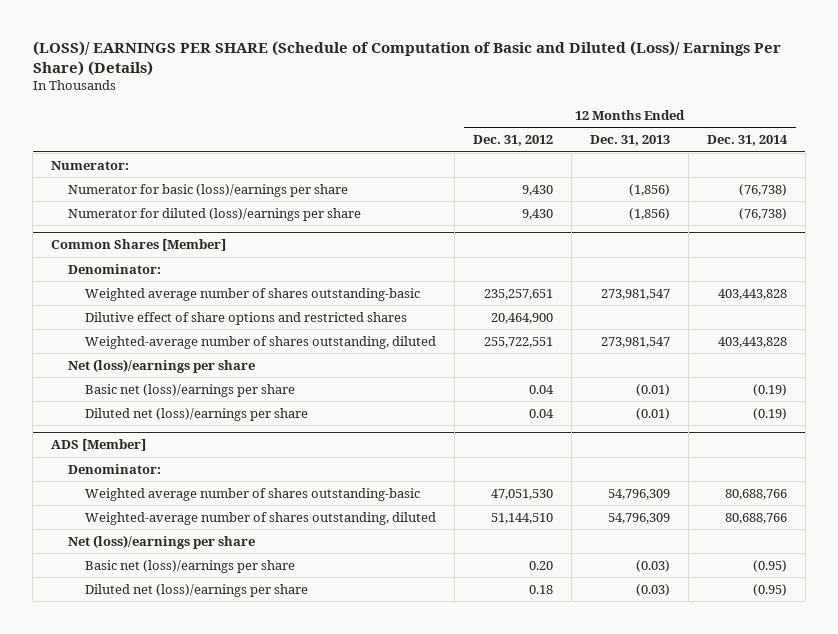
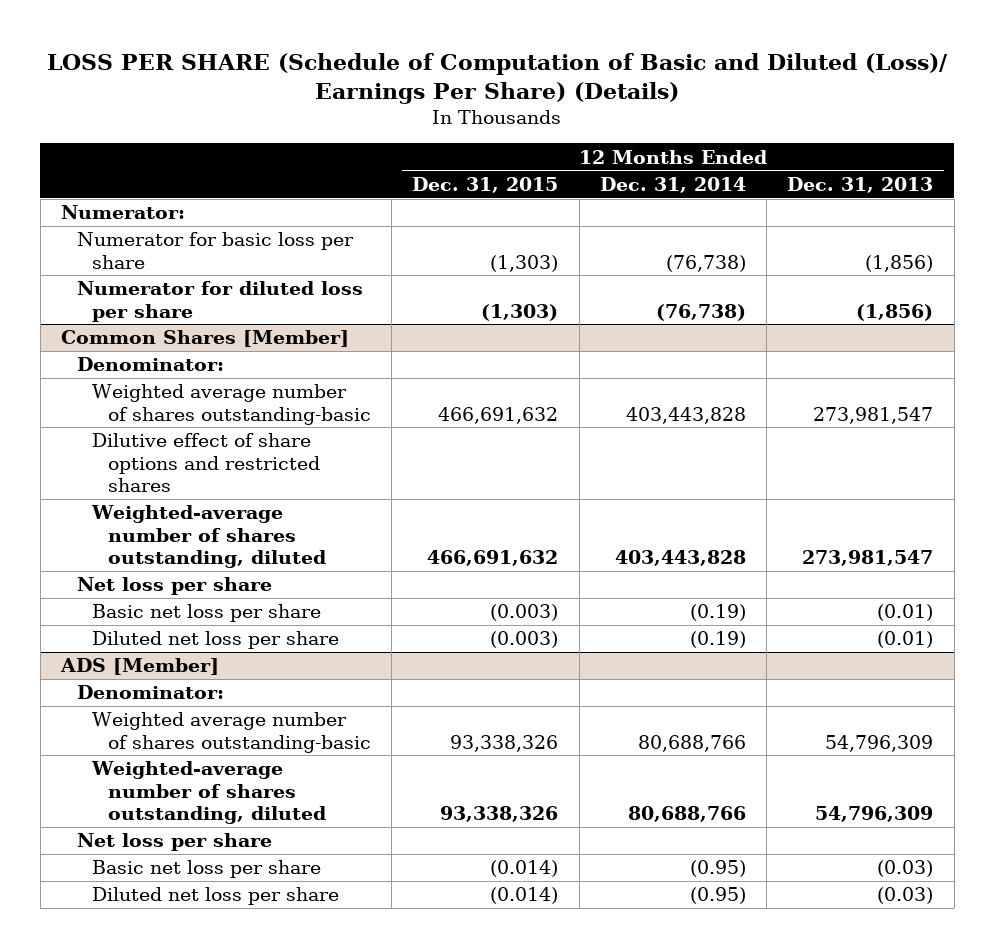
[32,40,781,76] (LOSS)/ EARNINGS PER SHARE (Schedule of Computation of Basic and Diluted (Loss)/ Earnings Per Share) (Details) -> [47,52,949,104] LOSS PER SHARE (Schedule of Computation of Basic and Diluted (Loss)/ Earnings Per Share) (Details)
[472,135,553,147] Dec. 31, 2012 -> none
none -> [412,177,559,194] Dec. 31, 2015
[68,183,349,197] Numerator for basic (loss)/earnings per share -> [76,232,354,269] Numerator for basic loss per share
[68,207,362,221] Numerator for diluted (loss)/earnings per share -> [76,281,363,322] Numerator for diluted loss per share
[68,358,256,373] Net (loss)/earnings per share -> [76,577,272,596] Net loss per share
[84,383,295,397] Basic net (loss)/earnings per share -> [92,604,322,623] Basic net loss per share
[84,407,308,421] Diluted net (loss)/earnings per share -> [92,631,340,650] Diluted net loss per share
[68,534,256,549] Net (loss)/earnings per share -> [76,833,272,852] Net loss per share
[84,559,295,573] Basic net (loss)/earnings per share -> [92,860,322,879] Basic net loss per share
[84,583,308,597] Diluted net (loss)/earnings per share -> [92,887,340,906] Diluted net loss per share

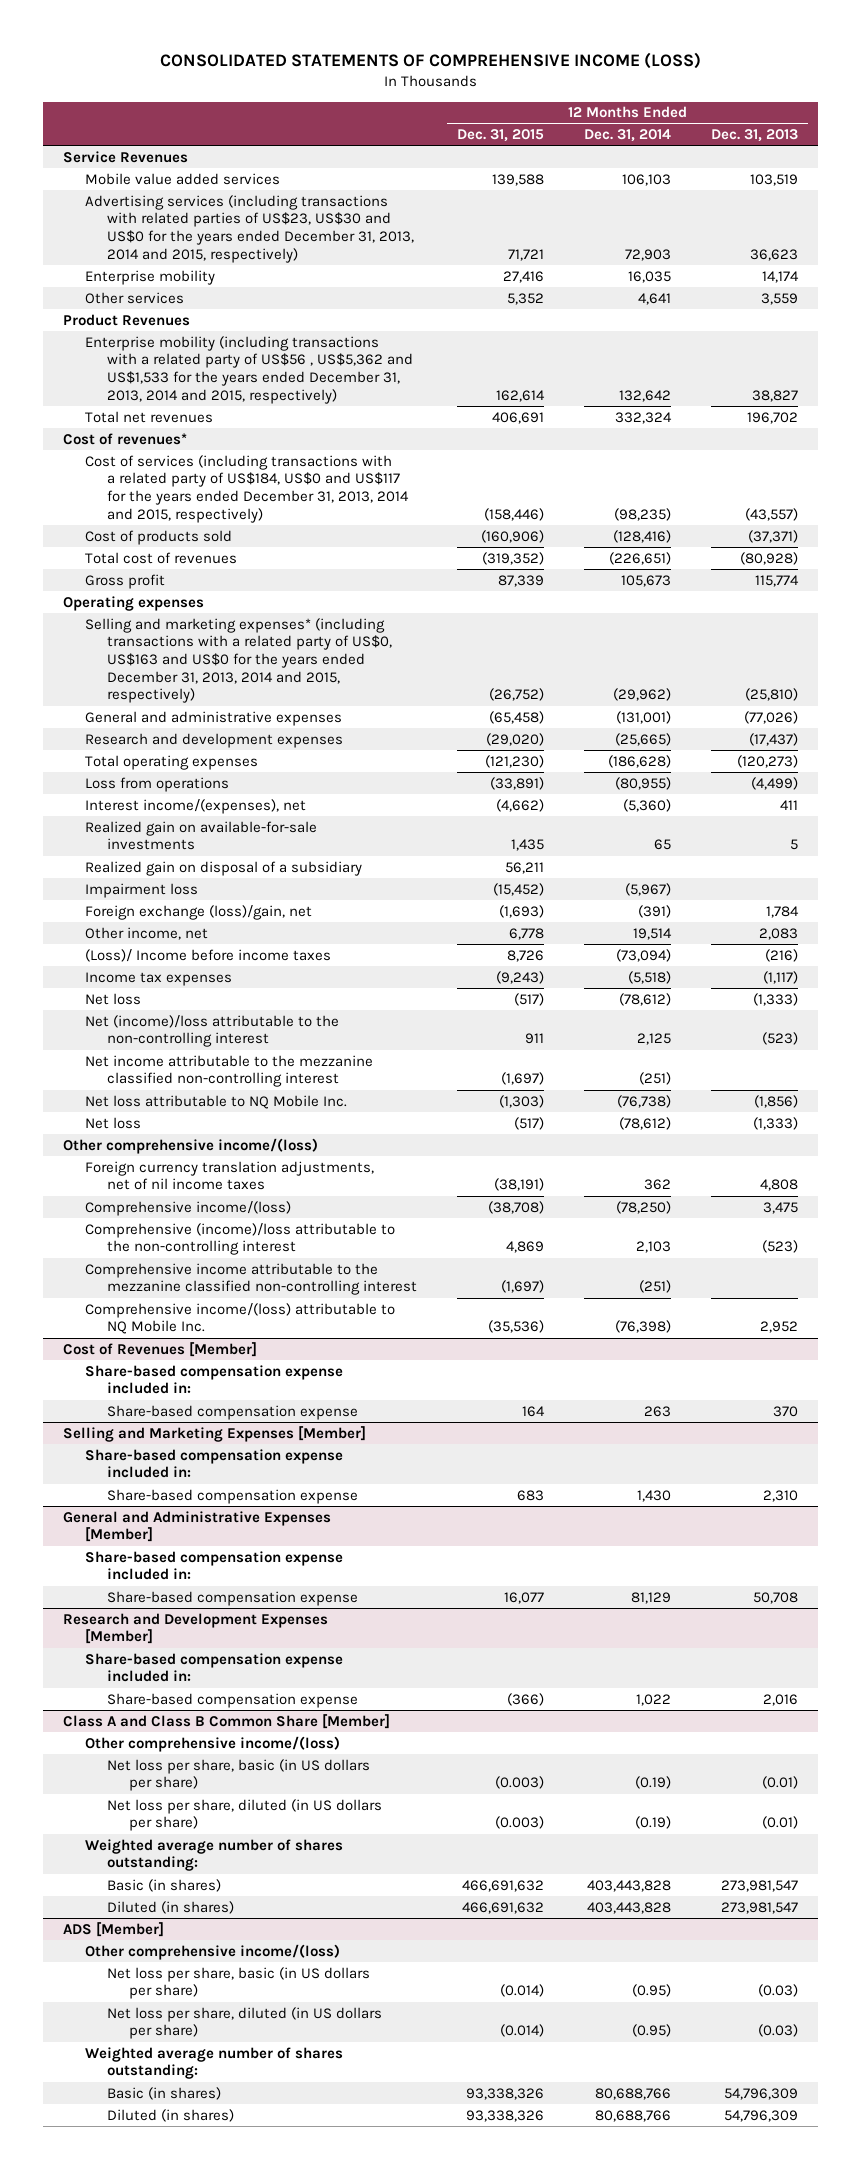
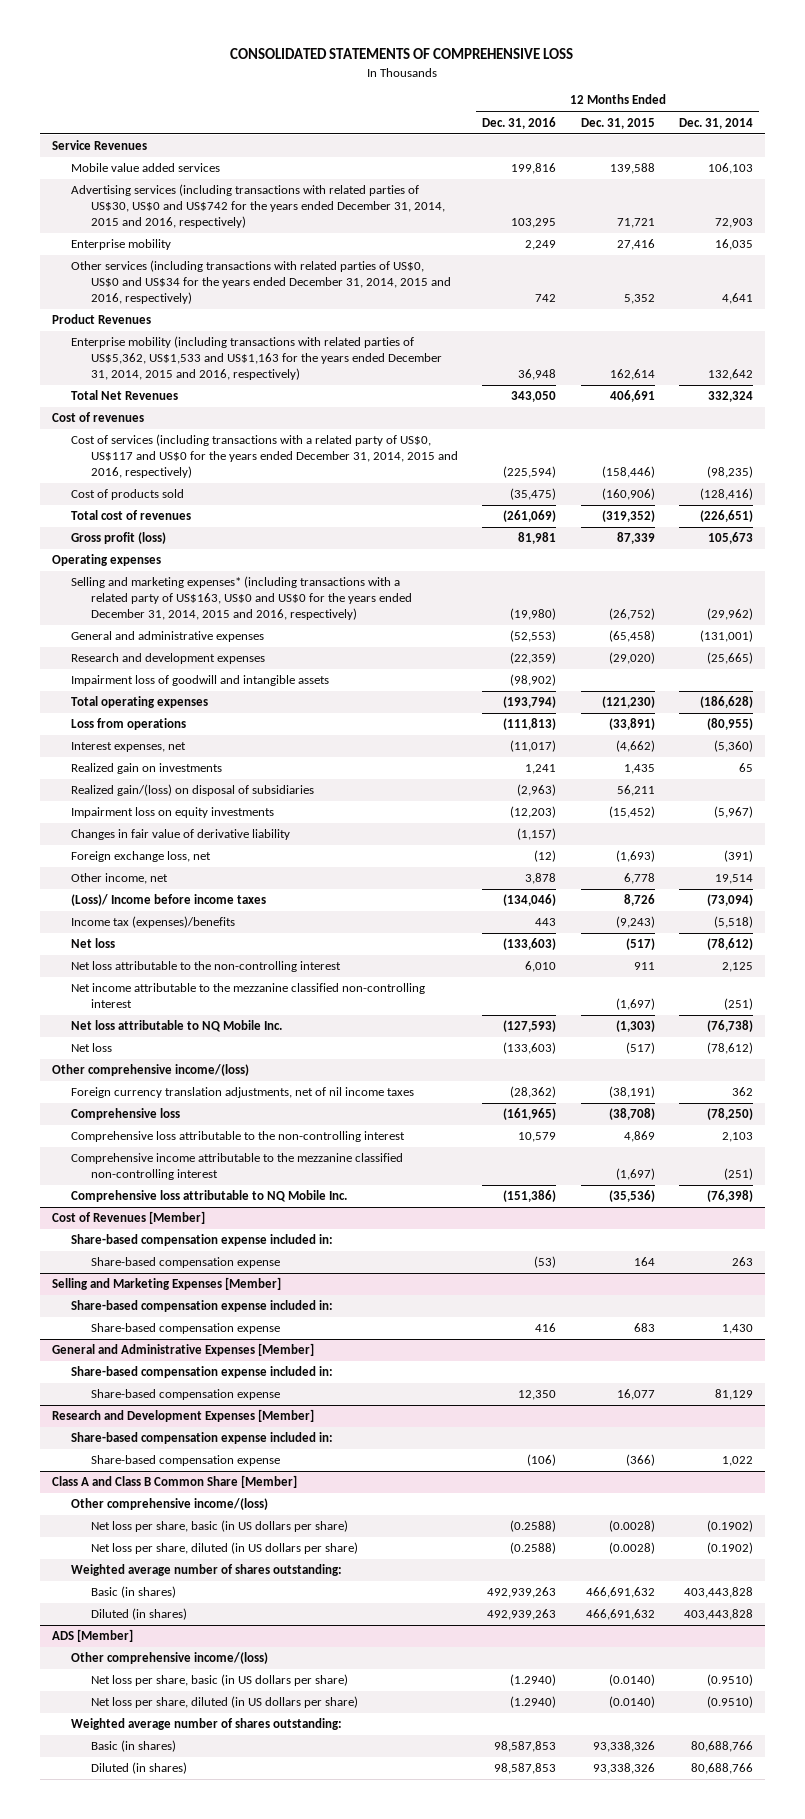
[159,52,701,70] CONSOLIDATED STATEMENTS OF COMPREHENSIVE INCOME (LOSS) -> [230,48,574,60] CONSOLIDATED STATEMENTS OF COMPREHENSIVE LOSS
[711,129,799,143] Dec. 31, 2013 -> none
none -> [482,116,557,129] Dec. 31, 2016
[84,194,414,263] Advertising services (including transactions with related parties of US$23, US$30 and US$0 for the years ended December 31, 2013, 2014 and 2015, respectively) -> [71,184,446,228] Advertising services (including transactions with related parties of US$30, US$0 and US$742 for the years ended December 31, 2014, 2015 and 2016, respectively)
[84,291,184,304] Other services -> [71,260,452,304] Other services (including transactions with related parties of US$0, US$0 and US$34 for the years ended December 31, 2014, 2015 and 2016, respectively)
[84,335,413,404] Enterprise mobility (including transactions with a related party of US$56 , US$5,362 and US$1,533 for the years ended December 31, 2013, 2014 and 2015, respectively) -> [71,336,443,380] Enterprise mobility (including transactions with related parties of US$5,362, US$1,533 and US$1,163 for the years ended December 31, 2014, 2015 and 2016, respectively)
[84,410,213,423] Total net revenues -> [71,390,179,401] Total Net Revenues
[62,432,187,445] Cost of revenues* -> [51,412,144,423] Cost of revenues
[84,454,409,523] Cost of services (including transactions with a related party of US$184, US$0 and US$117 for the years ended December 31, 2013, 2014 and 2015, respectively) -> [71,434,459,478] Cost of services (including transactions with a related party of US$0, US$117 and US$0 for the years ended December 31, 2014, 2015 and 2016, respectively)
[84,573,165,589] Gross profit -> [71,532,167,545] Gross profit (loss)
[84,617,392,704] Selling and marketing expenses* (including transactions with a related party of US$0, US$163 and US$0 for the years ended December 31, 2013, 2014 and 2015, respectively) -> [71,576,413,620] Selling and marketing expenses* (including transactions with a related party of US$163, US$0 and US$0 for the years ended December 31, 2014, 2015 and 2016, respectively)
none -> [71,675,330,687] Impairment loss of goodwill and intangible assets
[84,798,306,814] Interest income/(expenses), net -> [71,742,187,753] Interest expenses, net
[84,820,317,851] Realized gain on available-for-sale investments -> [71,763,223,775] Realized gain on investments
[84,860,362,876] Realized gain on disposal of a subsidiary -> [71,784,315,797] Realized gain/(loss) on disposal of subsidiaries
[84,882,198,898] Impairment loss -> [71,807,275,819] Impairment loss on equity investments
none -> [71,829,291,841] Changes in fair value of derivative liability
[84,904,312,920] Foreign exchange (loss)/gain, net -> [71,851,212,863] Foreign exchange loss, net
[84,971,232,986] Income tax expenses -> [71,916,236,929] Income tax (expenses)/benefits
[84,1014,339,1048] Net (income)/loss attributable to the non-controlling interest -> [71,961,342,973] Net loss attributable to the non-controlling interest
[84,1200,291,1216] Comprehensive income/(loss) -> [71,1108,181,1121] Comprehensive loss
[84,1222,395,1256] Comprehensive (income)/loss attributable to the non-controlling interest -> [71,1131,406,1143] Comprehensive loss attributable to the non-controlling interest
[84,1302,395,1335] Comprehensive income/(loss) attributable to NQ Mobile Inc. -> [71,1190,348,1203] Comprehensive loss attributable to NQ Mobile Inc.
[494,1776,544,1790] (0.003) -> [608,1520,655,1533] (0.0028)
[635,1776,672,1790] (0.19) -> [707,1520,754,1533] (0.1902)
[494,1816,544,1830] (0.003) -> [608,1542,655,1555] (0.0028)
[635,1816,672,1830] (0.19) -> [707,1542,754,1555] (0.1902)
[499,1984,544,1998] (0.014) -> [608,1674,655,1687] (0.0140)
[632,1984,672,1998] (0.95) -> [707,1674,754,1687] (0.9510)
[499,2024,544,2038] (0.014) -> [608,1696,655,1709] (0.0140)
[632,2024,672,2038] (0.95) -> [707,1696,754,1709] (0.9510)

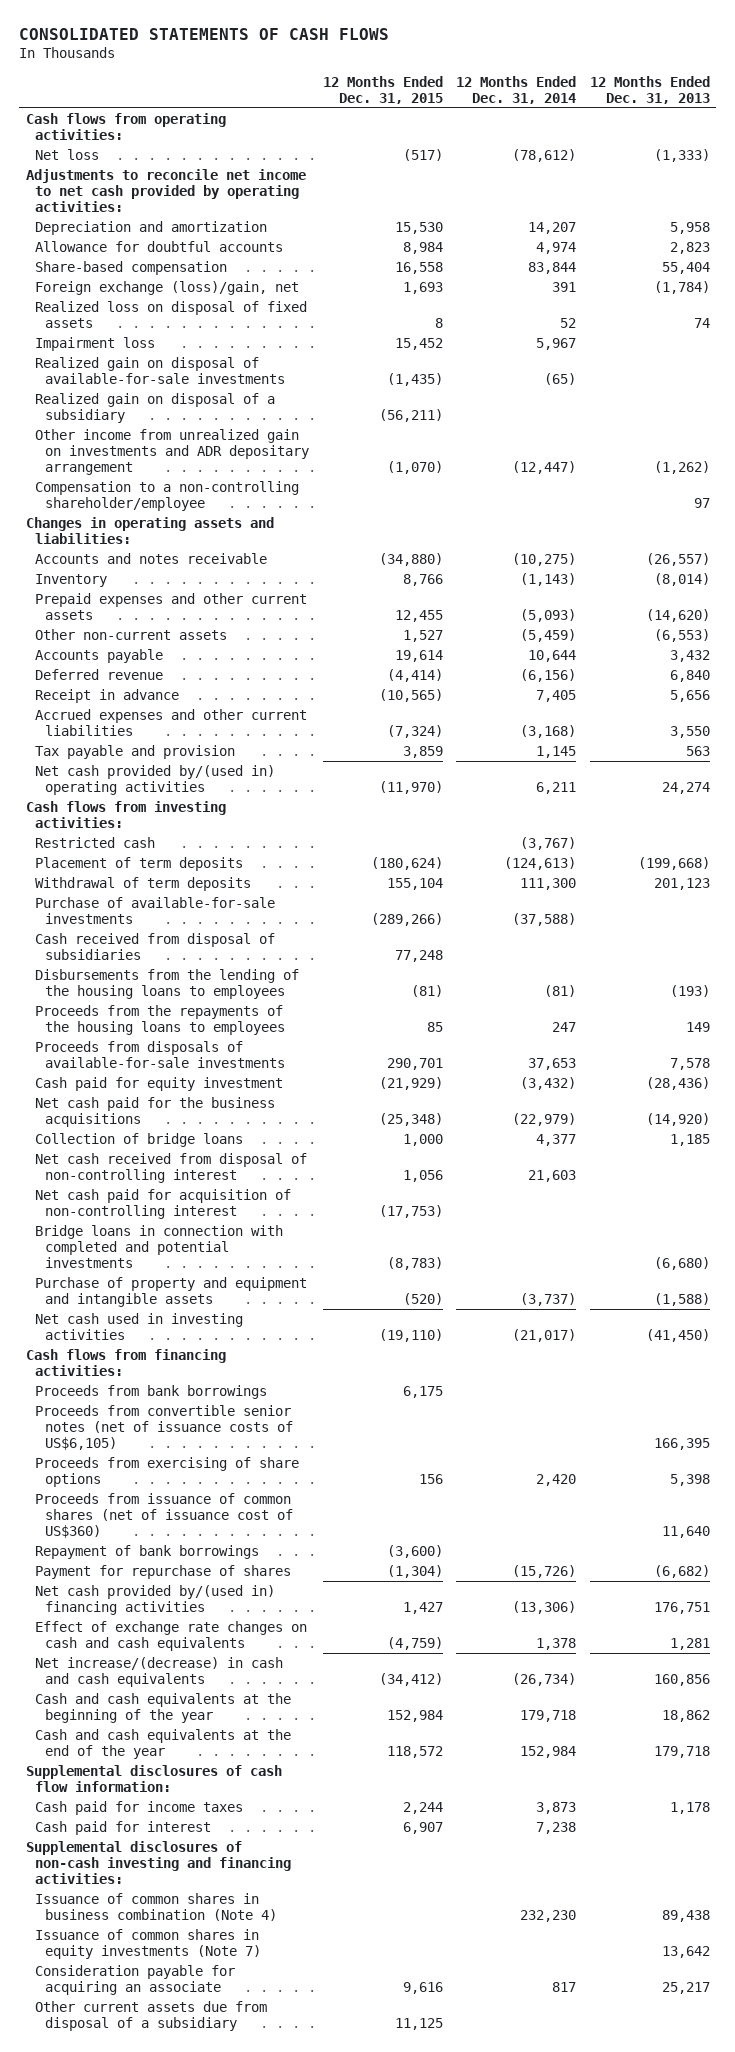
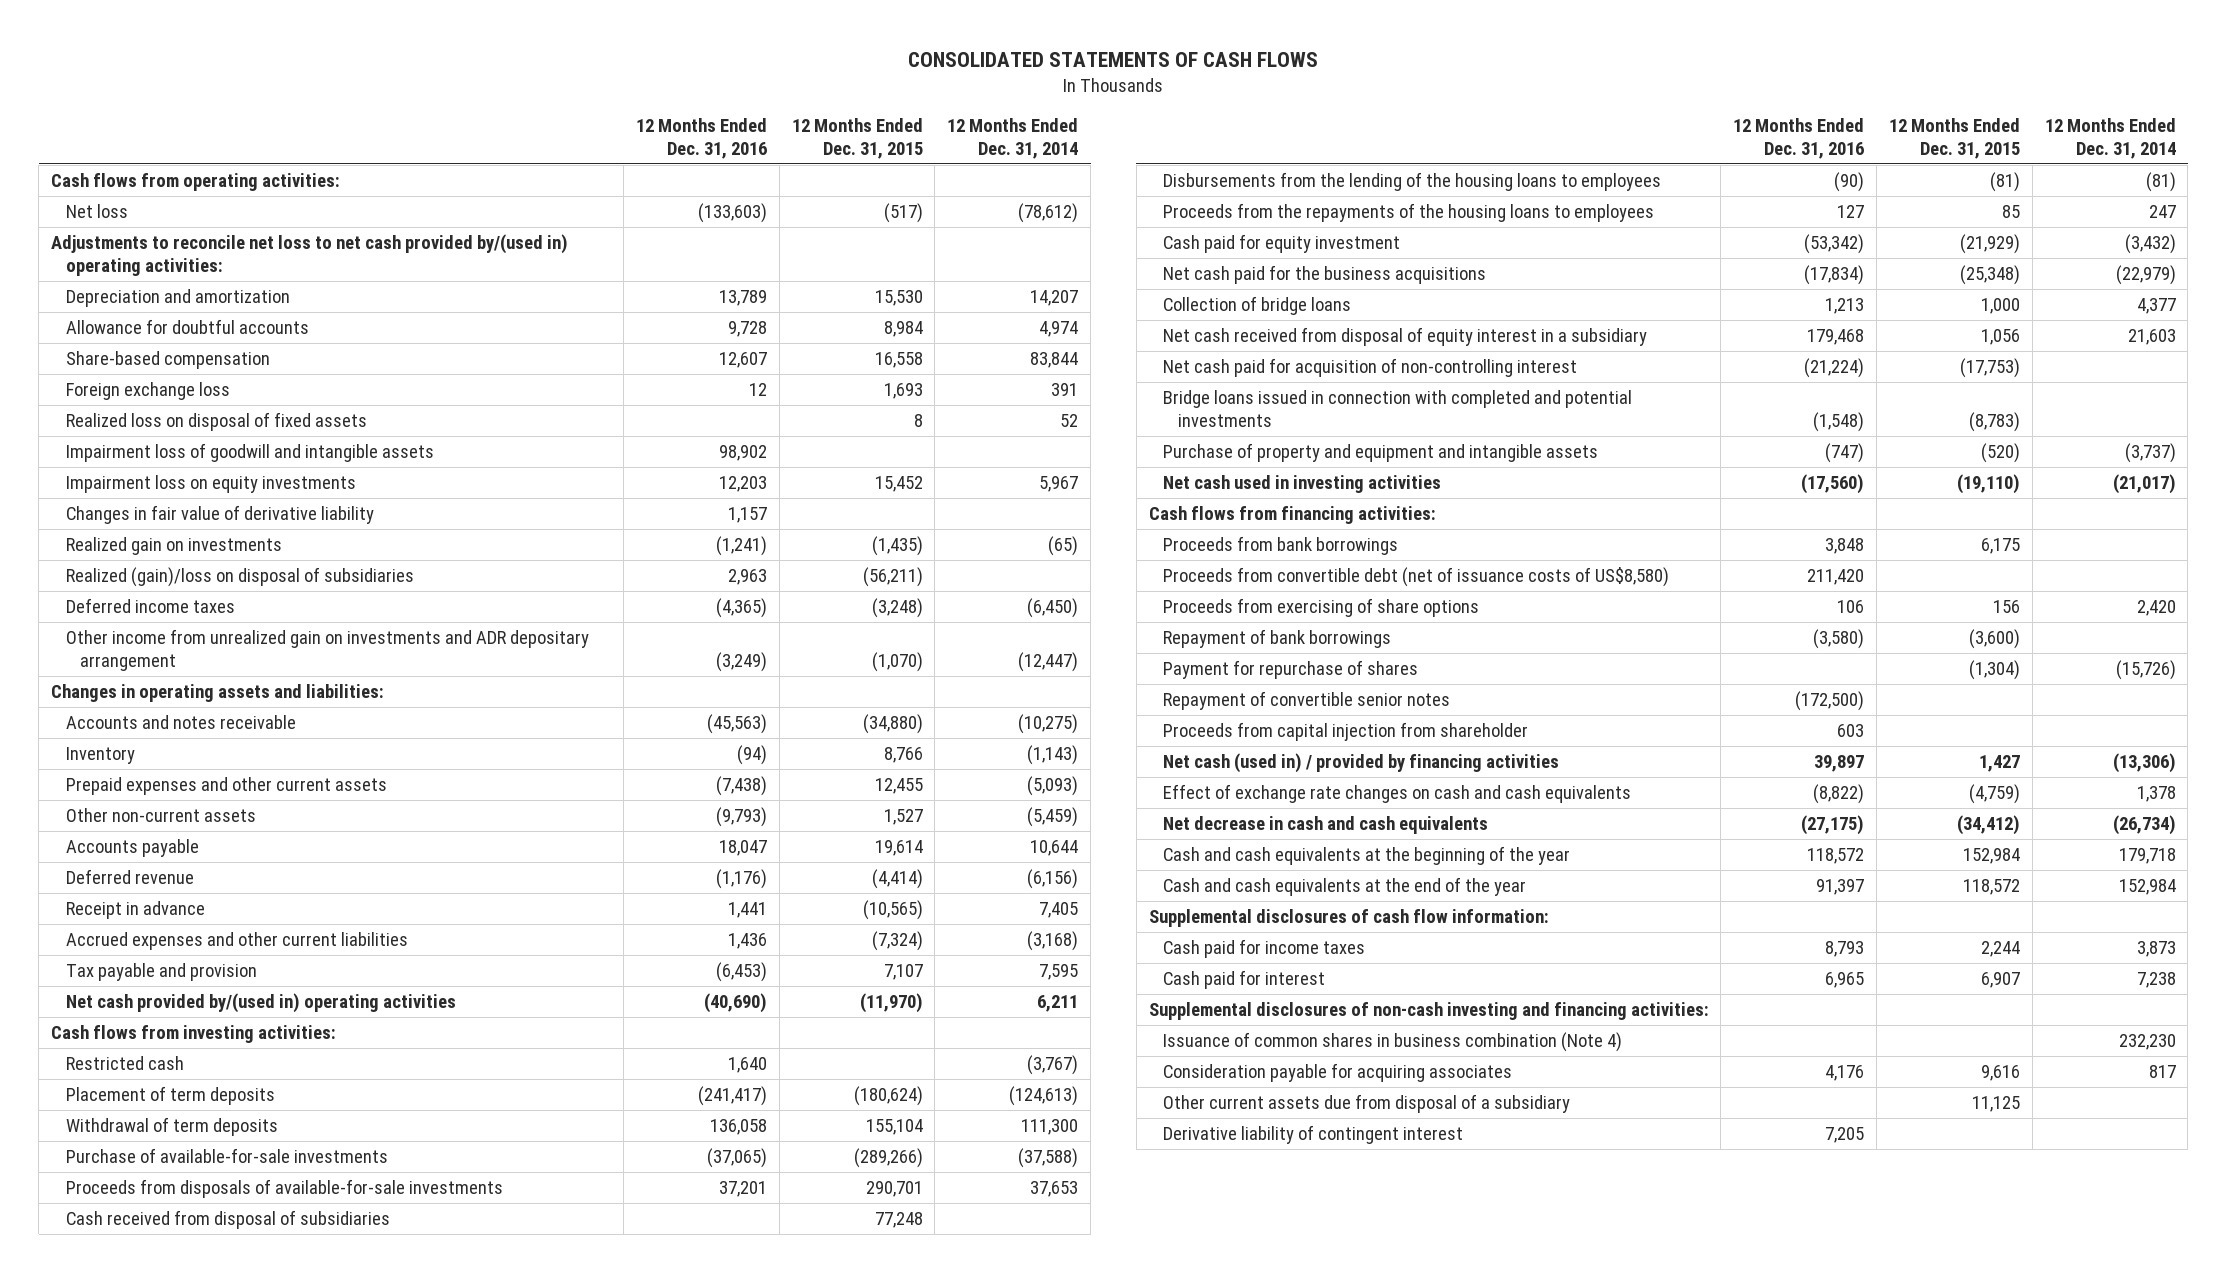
[589,75,710,104] 12 Months Ended Dec. 31, 2013 -> none
none -> [635,118,767,159] 12 Months Ended Dec. 31, 2016
[25,169,306,212] Adjustments to reconcile net income to net cash provided by operating activities: -> [51,234,569,276] Adjustments to reconcile net loss to net cash provided by/(used in) operating activities:
[35,281,300,296] Foreign exchange (loss)/gain, net -> [65,382,230,401] Foreign exchange loss
none -> [65,443,434,463] Impairment loss of goodwill and intangible assets
[35,337,156,352] Impairment loss -> [65,475,356,494] Impairment loss on equity investments
none -> [65,505,374,525] Changes in fair value of derivative liability
[35,357,285,385] Realized gain on disposal of available-for-sale investments -> [65,537,282,556] Realized gain on investments
[35,393,276,424] Realized gain on disposal of a subsidiary -> [65,567,414,588] Realized (gain)/loss on disposal of subsidiaries
none -> [65,598,235,614] Deferred income taxes
[35,481,300,512] Compensation to a non-controlling shareholder/employee -> none
[402,746,443,759] 3,859 -> [883,964,923,981] 7,107
[536,746,577,759] 1,145 -> [1039,964,1079,981] 7,595
[35,1041,285,1069] Proceeds from disposals of available-for-sale investments -> [65,1179,503,1199] Proceeds from disposals of available-for-sale investments
[35,1153,308,1184] Net cash received from disposal of non-controlling interest -> [1163,327,1648,347] Net cash received from disposal of equity interest in a subsidiary
[35,1225,284,1268] Bridge loans in connection with completed and potential investments -> [1163,390,1633,427] Bridge loans issued in connection with completed and potential investments
[35,1405,293,1450] Proceeds from convertible senior notes (net of issuance costs of US$6,105) -> [1163,567,1670,588] Proceeds from convertible debt (net of issuance costs of US$8,580)
[35,1493,293,1538] Proceeds from issuance of common shares (net of issuance cost of US$360) -> none
none -> [1163,691,1451,711] Repayment of convertible senior notes
none -> [1163,722,1529,742] Proceeds from capital injection from shareholder
[35,1585,276,1616] Net cash provided by/(used in) financing activities -> [1163,753,1560,774] Net cash (used in) / provided by financing activities
[35,1657,284,1688] Net increase/(decrease) in cash and cash equivalents -> [1163,816,1489,835] Net decrease in cash and cash equivalents
[35,1929,261,1960] Issuance of common shares in equity investments (Note 7) -> none
[35,1965,236,1996] Consideration payable for acquiring an associate -> [1163,1063,1513,1083] Consideration payable for acquiring associates
none -> [1163,1125,1464,1145] Derivative liability of contingent interest

